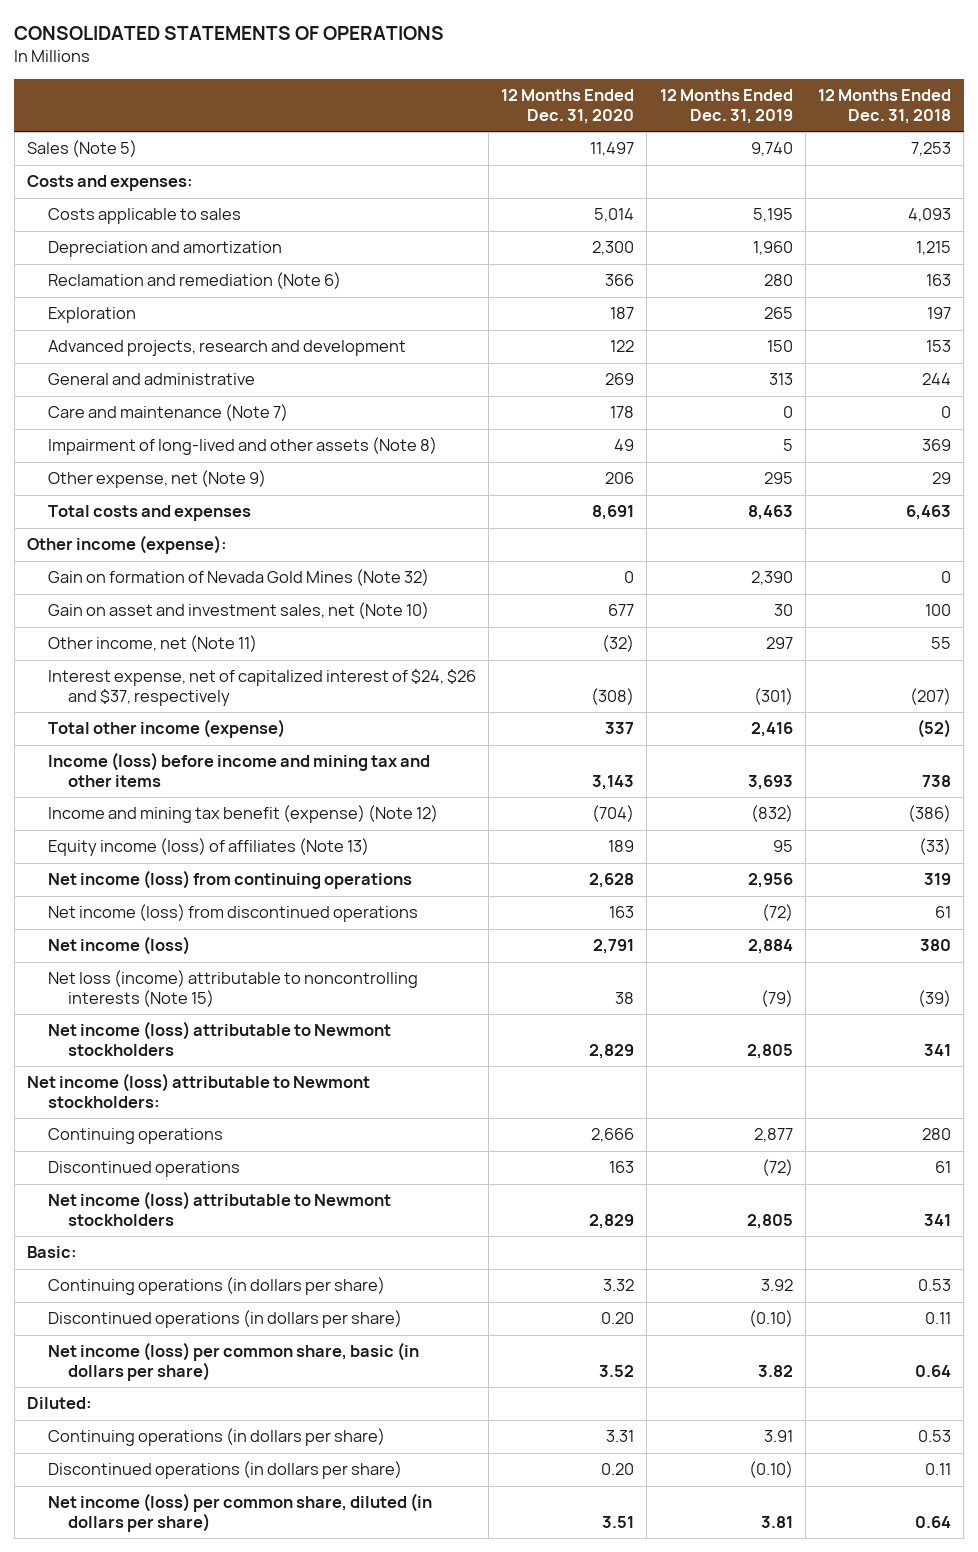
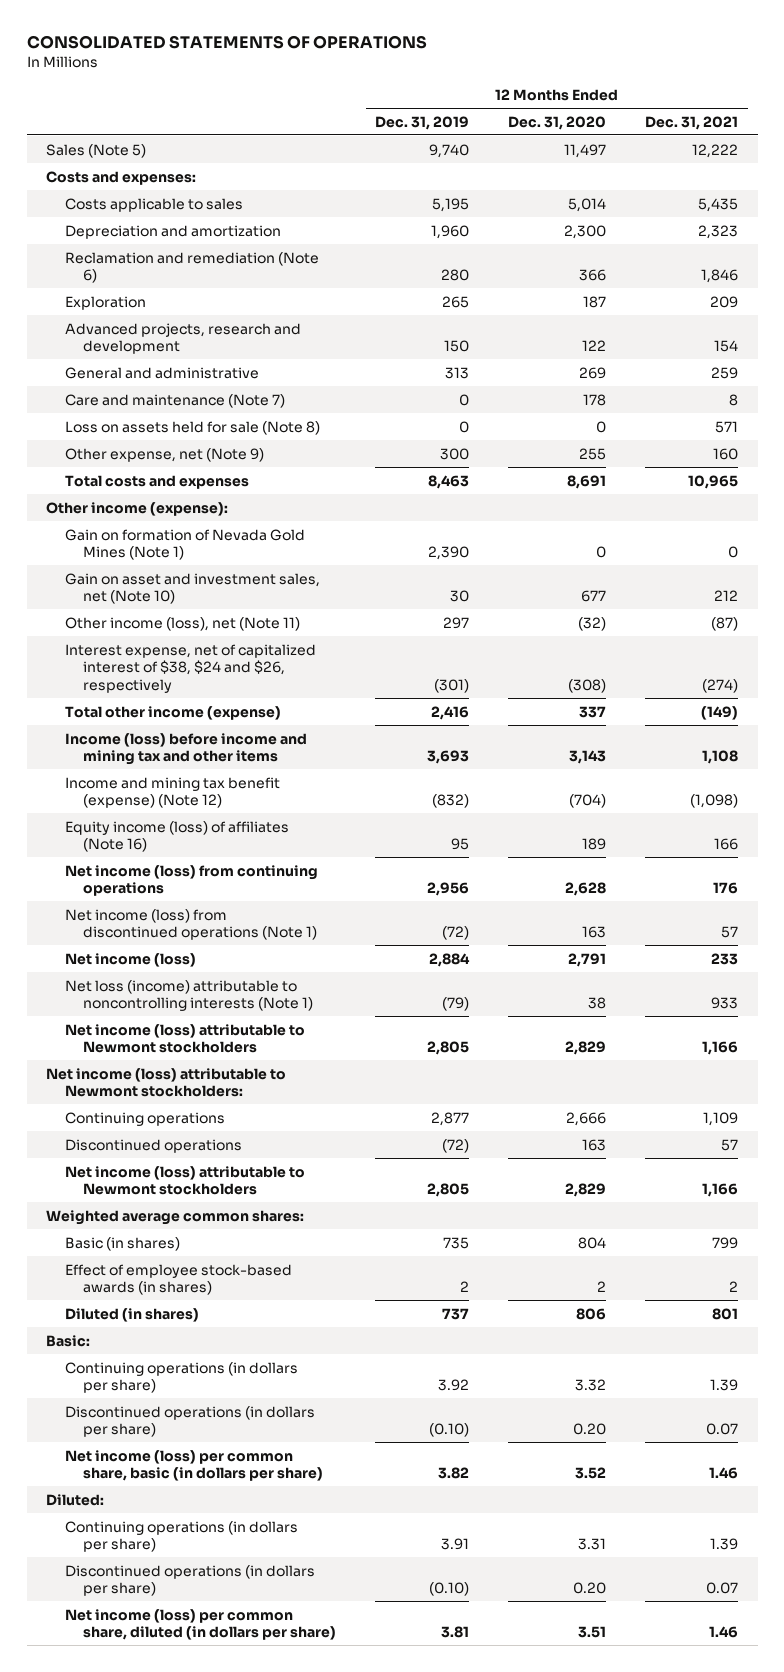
[818,89,952,125] 12 Months Ended Dec. 31, 2018 -> none
none -> [645,115,739,130] Dec. 31, 2021
[47,437,437,456] Impairment of long-lived and other assets (Note 8) -> none
none -> [64,420,320,435] Loss on assets held for sale (Note 8)
[605,472,635,485] 206 -> [579,447,607,460] 255
[763,472,793,485] 295 -> [440,447,470,460] 300
[47,569,429,587] Gain on formation of Nevada Gold Mines (Note 32) -> [64,528,305,561] Gain on formation of Nevada Gold Mines (Note 1)
[47,635,257,653] Other income, net (Note 11) -> [64,616,300,631] Other income (loss), net (Note 11)
[47,669,476,707] Interest expense, net of capitalized interest of $24, $26 and $37, respectively -> [64,643,316,693] Interest expense, net of capitalized interest of $38, $24 and $26, respectively
[47,838,369,857] Equity income (loss) of affiliates (Note 13) -> [64,820,289,853] Equity income (loss) of affiliates (Note 16)
[47,904,418,923] Net income (loss) from discontinued operations -> [64,908,318,941] Net income (loss) from discontinued operations (Note 1)
[47,970,418,1008] Net loss (income) attributable to noncontrolling interests (Note 15) -> [64,979,314,1012] Net loss (income) attributable to noncontrolling interests (Note 1)
none -> [46,1209,305,1225] Weighted average common shares:
none -> [64,1236,180,1251] Basic (in shares)
none -> [64,1263,292,1296] Effect of employee stock-based awards (in shares)
none -> [64,1307,199,1322] Diluted (in shares)

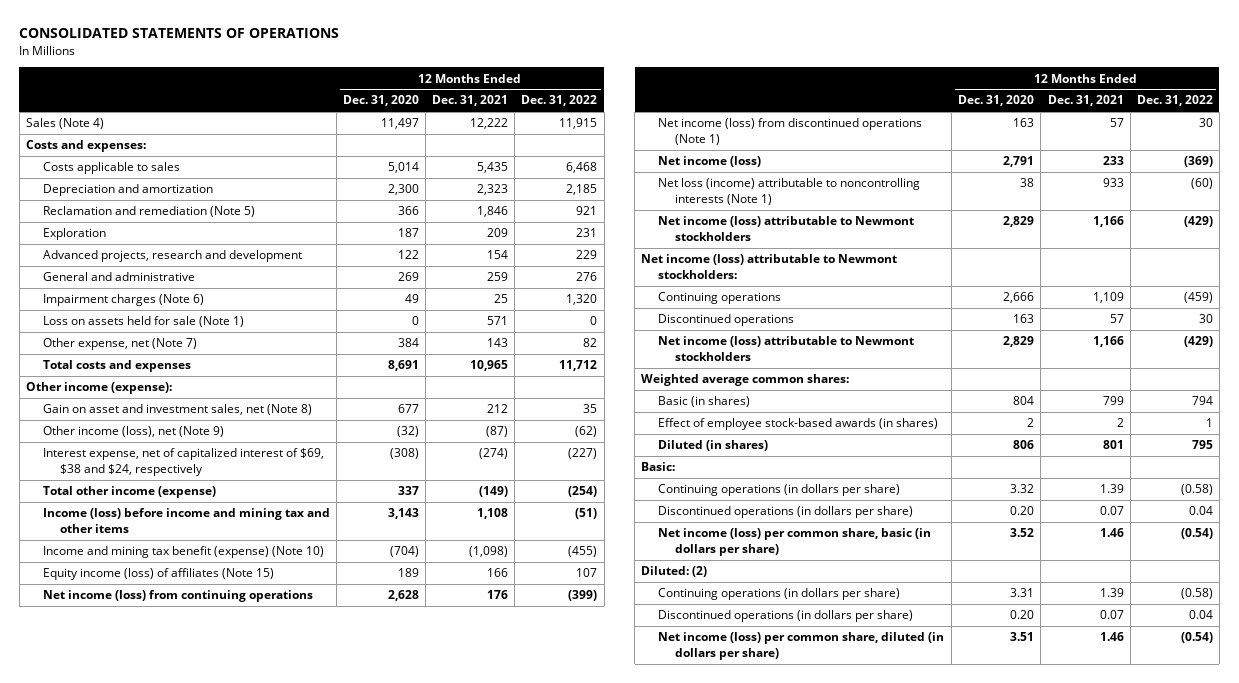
[375,115,470,130] Dec. 31, 2019 -> none
none -> [521,95,598,107] Dec. 31, 2022
[46,143,147,158] Sales (Note 5) -> [25,118,104,130] Sales (Note 4)
[64,251,319,284] Reclamation and remediation (Note 6) -> [43,206,256,218] Reclamation and remediation (Note 5)
[64,393,285,408] Care and maintenance (Note 7) -> none
none -> [43,294,205,307] Impairment charges (Note 6)
[64,420,320,435] Loss on assets held for sale (Note 8) -> [43,316,245,328] Loss on assets held for sale (Note 1)
[64,447,264,462] Other expense, net (Note 9) -> [43,338,198,351] Other expense, net (Note 7)
[579,447,607,460] 255 -> [398,338,420,348] 384
[713,447,739,460] 160 -> [487,338,509,348] 143
[64,528,305,561] Gain on formation of Nevada Gold Mines (Note 1) -> none
[64,572,320,605] Gain on asset and investment sales, net (Note 10) -> [43,404,313,416] Gain on asset and investment sales, net (Note 8)
[64,616,300,631] Other income (loss), net (Note 11) -> [43,426,225,438] Other income (loss), net (Note 9)
[64,643,316,693] Interest expense, net of capitalized interest of $38, $24 and $26, respectively -> [43,448,325,477] Interest expense, net of capitalized interest of $69, $38 and $24, respectively
[64,776,280,809] Income and mining tax benefit (expense) (Note 12) -> [43,546,325,559] Income and mining tax benefit (expense) (Note 10)
[64,820,289,853] Equity income (loss) of affiliates (Note 16) -> [43,568,275,581] Equity income (loss) of affiliates (Note 15)
[46,1493,105,1506] Diluted: -> [641,566,708,578] Diluted: (2)

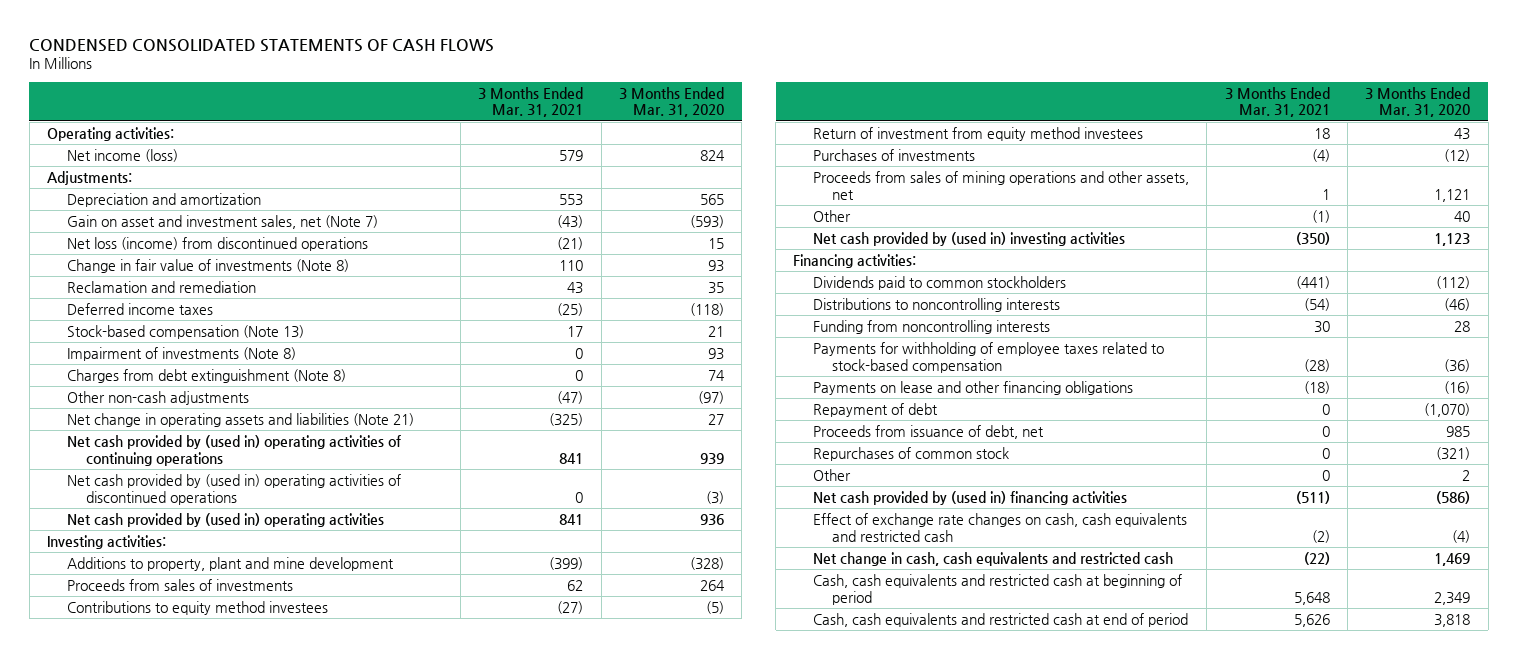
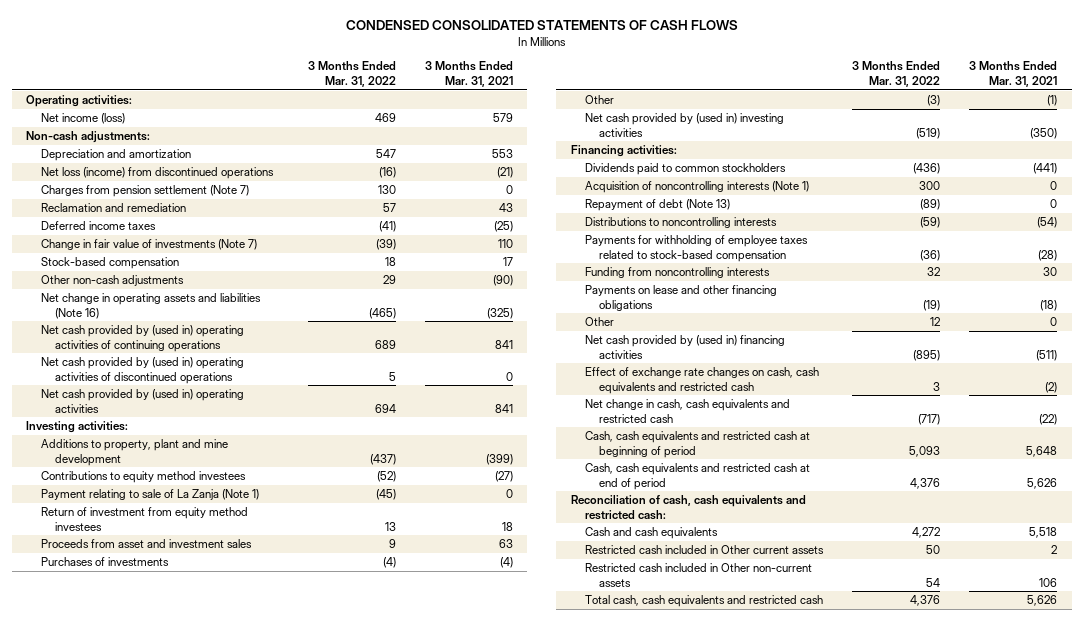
[619,86,725,118] 3 Months Ended Mar. 31, 2020 -> none
none -> [307,61,396,88] 3 Months Ended Mar. 31, 2022
[47,170,133,185] Adjustments: -> [26,131,151,144] Non-cash adjustments:
[66,214,378,229] Gain on asset and investment sales, net (Note 7) -> none
[66,258,349,273] Change in fair value of investments (Note 8) -> none
none -> [40,185,249,198] Charges from pension settlement (Note 7)
[66,346,296,361] Impairment of investments (Note 8) -> none
[66,368,346,383] Charges from debt extinguishment (Note 8) -> none
none -> [40,239,257,251] Change in fair value of investments (Note 7)
[66,324,304,339] Stock-based compensation (Note 13) -> [40,257,179,270] Stock-based compensation
[557,390,584,404] (47) -> [492,275,513,287] (90)
[66,412,414,427] Net change in operating assets and liabilities (Note 21) -> [40,293,261,319] Net change in operating assets and liabilities (Note 16)
[66,578,293,591] Proceeds from sales of investments -> none
none -> [40,489,259,501] Payment relating to sale of La Zanja (Note 1)
none -> [40,539,252,549] Proceeds from asset and investment sales
[812,170,1189,200] Proceeds from sales of mining operations and other assets, net -> none
none -> [585,181,810,194] Acquisition of noncontrolling interests (Note 1)
none -> [585,199,731,212] Repayment of debt (Note 13)
[812,319,1050,334] Funding from noncontrolling interests -> [585,267,771,279] Funding from noncontrolling interests
[812,402,938,417] Repayment of debt -> none
[812,424,1044,439] Proceeds from issuance of debt, net -> none
[812,446,1009,461] Repurchases of common stock -> none
none -> [571,495,807,520] Reconciliation of cash, cash equivalents and restricted cash:
none -> [585,527,719,540] Cash and cash equivalents
none -> [585,545,825,555] Restricted cash included in Other current assets
none -> [585,563,813,587] Restricted cash included in Other non-current assets
none -> [585,595,824,608] Total cash, cash equivalents and restricted cash

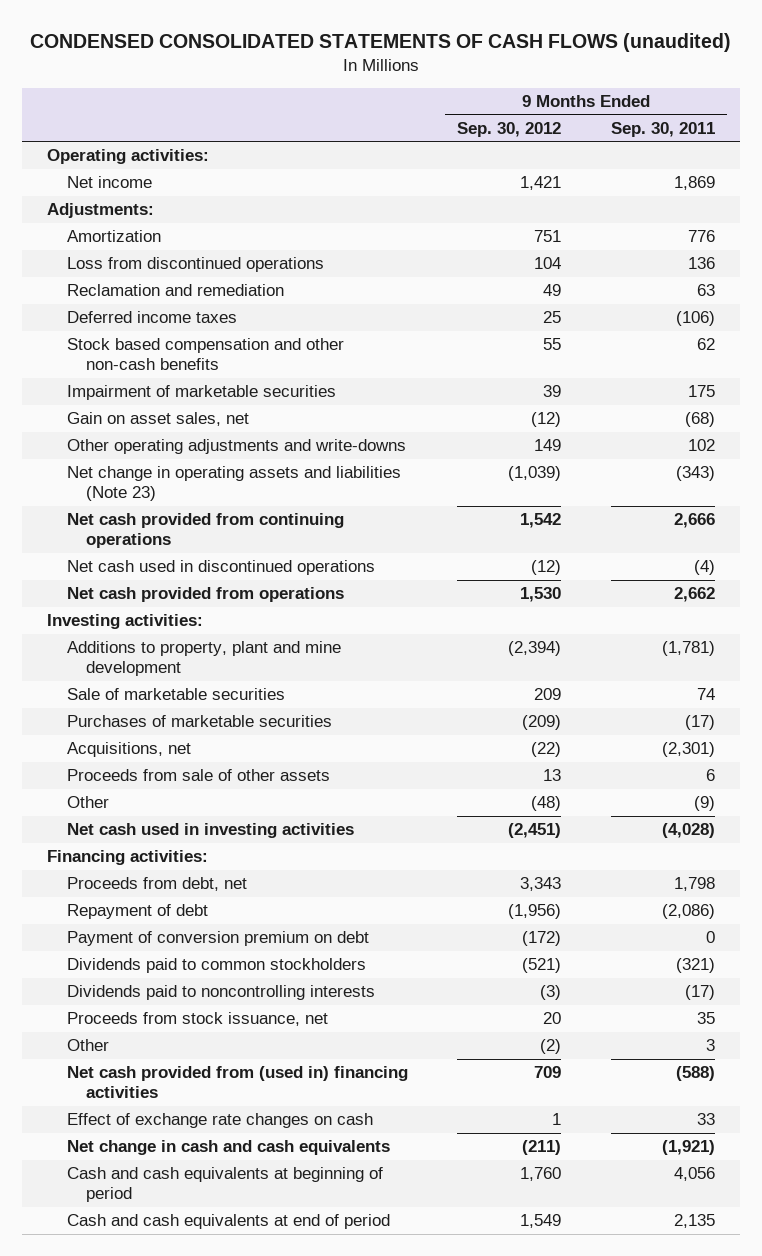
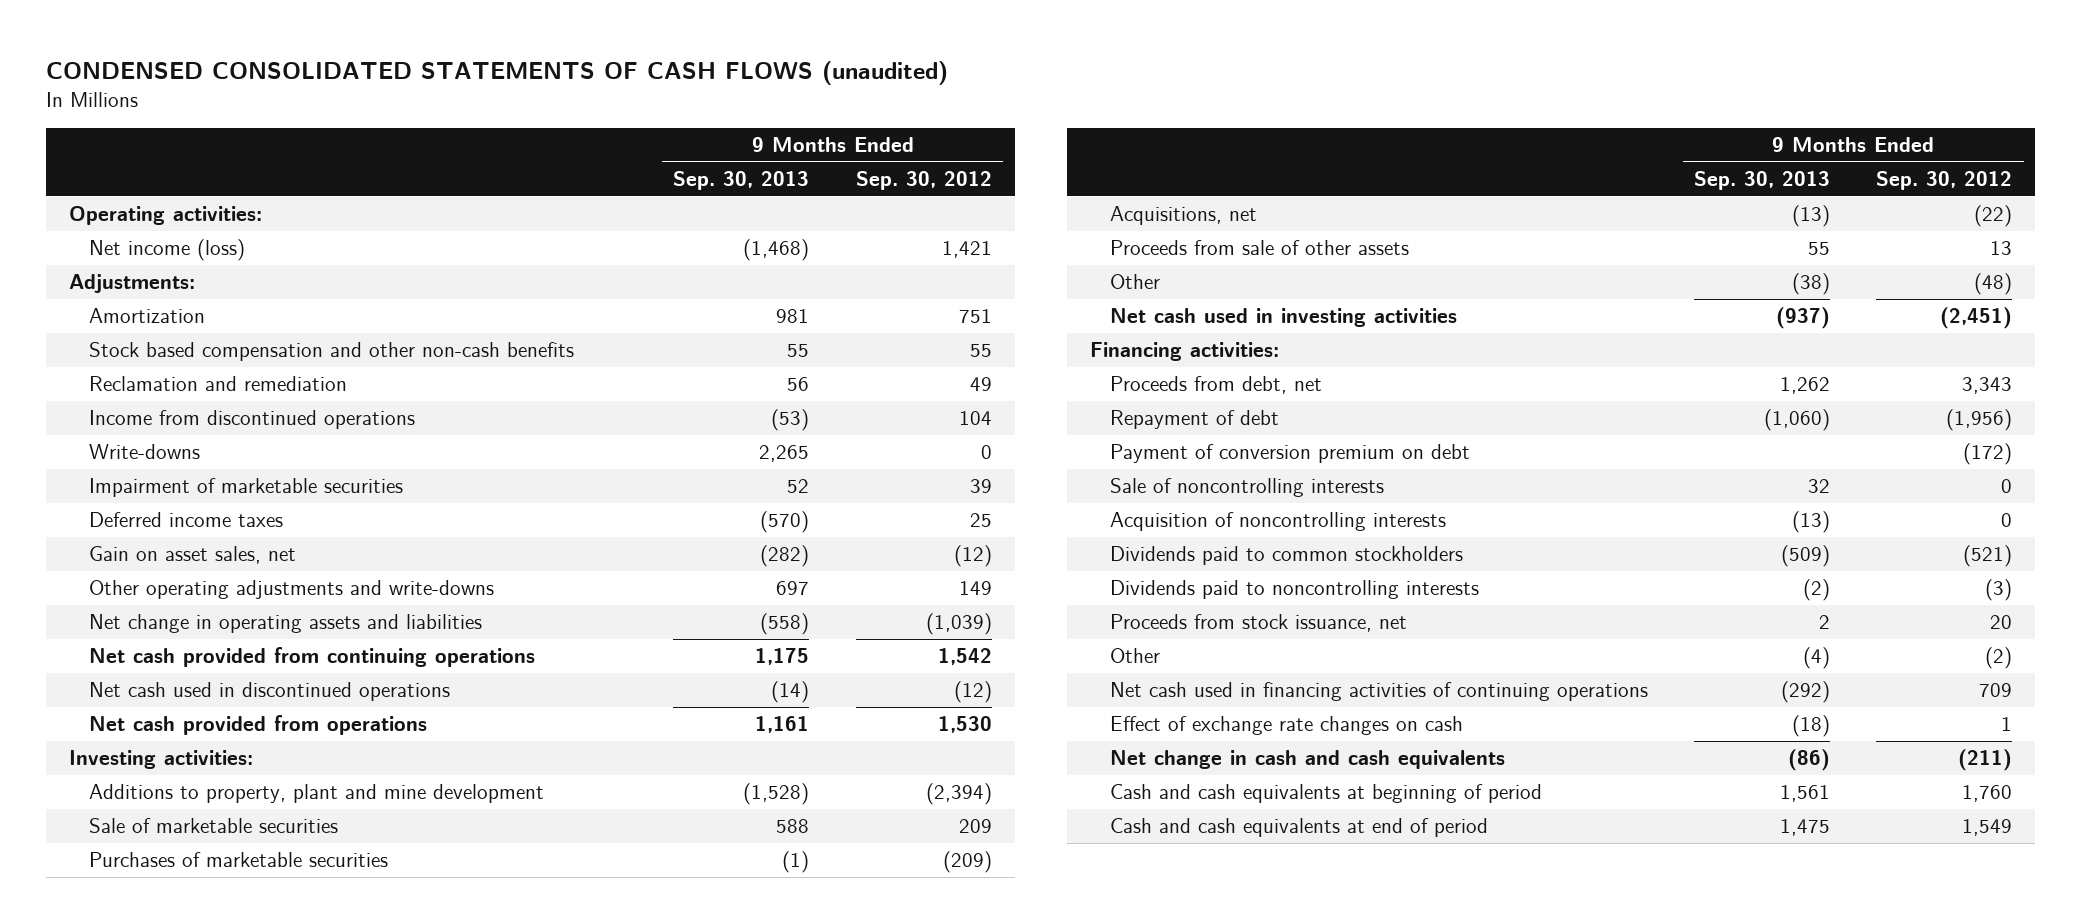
[610,121,715,137] Sep. 30, 2011 -> none
none -> [673,171,810,191] Sep. 30, 2013
[66,176,152,189] Net income -> [89,239,246,262] Net income (loss)
[66,257,324,273] Loss from discontinued operations -> none
[66,284,284,297] Reclamation and remediation -> [89,376,348,392] Reclamation and remediation
none -> [89,410,416,430] Income from discontinued operations
none -> [89,444,201,460] Write-downs
[66,311,237,324] Deferred income taxes -> [89,512,284,528] Deferred income taxes
[66,466,401,502] Net change in operating assets and liabilities (Note 23) -> [89,614,483,634] Net change in operating assets and liabilities
none -> [1110,478,1385,498] Sale of noncontrolling interests
none -> [1110,512,1447,532] Acquisition of noncontrolling interests
[66,1066,408,1099] Net cash provided from (used in) financing activities -> [1110,682,1649,702] Net cash used in financing activities of continuing operations

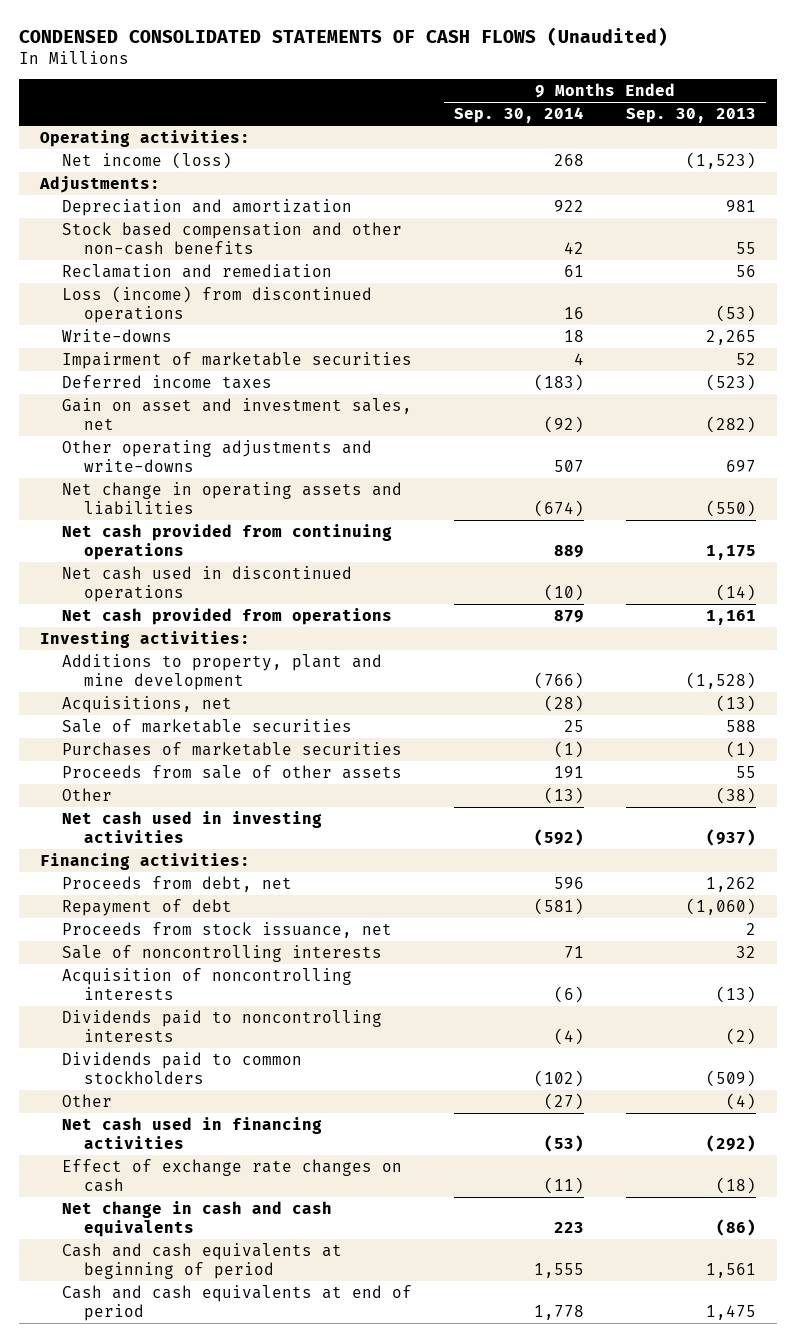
[46,60,949,85] CONDENSED CONSOLIDATED STATEMENTS OF CASH FLOWS (unaudited) -> [19,27,669,47] CONDENSED CONSOLIDATED STATEMENTS OF CASH FLOWS (Unaudited)
[855,171,992,191] Sep. 30, 2012 -> none
none -> [454,106,585,123] Sep. 30, 2014
[743,239,810,262] (1,468) -> [685,151,756,169] (1,523)
[89,308,206,324] Amortization -> [62,198,353,216] Depreciation and amortization
[89,410,416,430] Income from discontinued operations -> [62,285,373,323] Loss (income) from discontinued operations
[760,511,810,534] (570) -> [705,373,756,391] (523)
[89,546,297,565] Gain on asset sales, net -> [62,397,413,430] Gain on asset and investment sales, net
[760,613,810,636] (558) -> [705,499,756,517] (550)
[1110,206,1258,226] Acquisitions, net -> [62,695,233,713] Acquisitions, net
[1110,444,1471,464] Payment of conversion premium on debt -> none
[1110,614,1408,633] Proceeds from stock issuance, net -> [62,921,393,938] Proceeds from stock issuance, net
[1110,546,1464,566] Dividends paid to common stockholders -> [62,1051,303,1084] Dividends paid to common stockholders
[1110,682,1649,702] Net cash used in financing activities of continuing operations -> [62,1116,323,1149] Net cash used in financing activities

